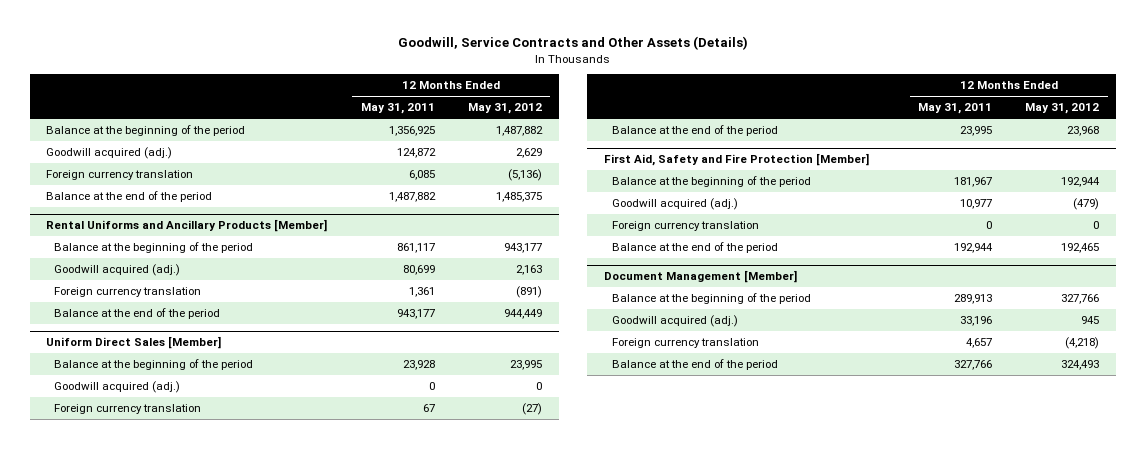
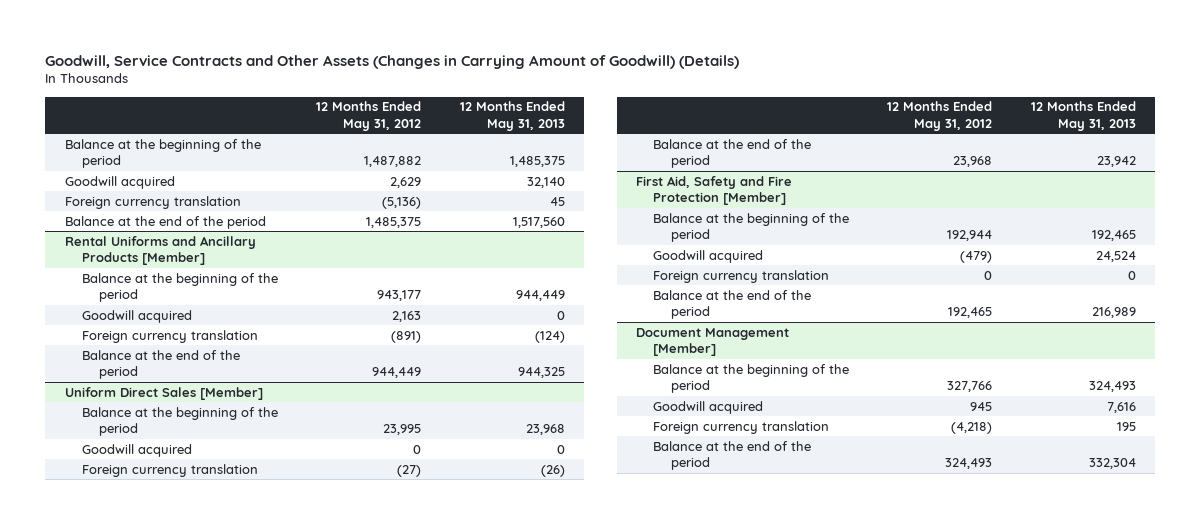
[397,36,748,51] Goodwill, Service Contracts and Other Assets (Details) -> [45,54,740,69] Goodwill, Service Contracts and Other Assets (Changes in Carrying Amount of Goodwill) (Details)
[360,103,435,115] May 31, 2011 -> none
none -> [459,101,565,131] 12 Months Ended May 31, 2013
[46,147,173,160] Goodwill acquired (adj.) -> [64,175,175,189] Goodwill acquired
[54,264,181,277] Goodwill acquired (adj.) -> [81,309,192,323] Goodwill acquired
[54,381,181,394] Goodwill acquired (adj.) -> [81,443,192,457] Goodwill acquired
[611,198,738,211] Goodwill acquired (adj.) -> [653,249,764,263] Goodwill acquired
[611,315,738,328] Goodwill acquired (adj.) -> [653,400,764,414] Goodwill acquired

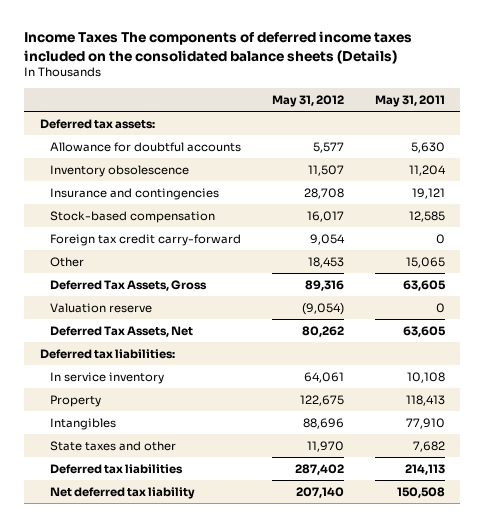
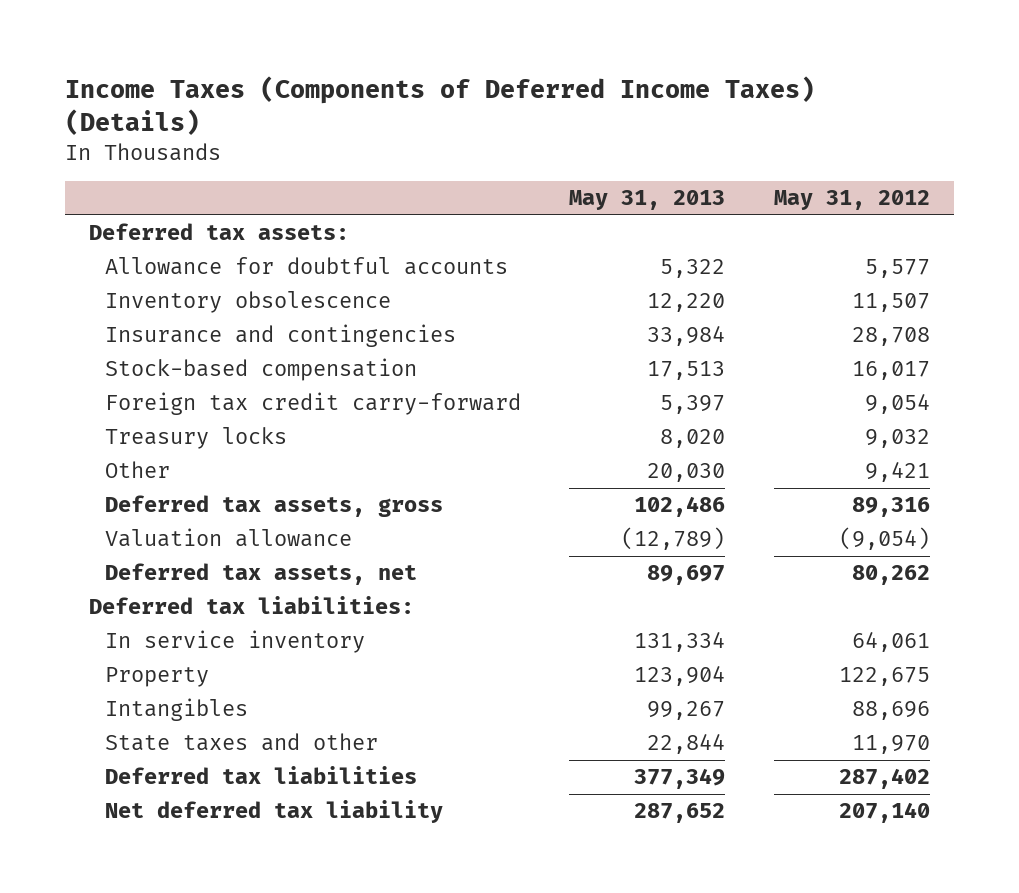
[24,31,413,64] Income Taxes The components of deferred income taxes included on the consolidated balance sheets (Details) -> [64,75,815,135] Income Taxes (Components of Deferred Income Taxes) (Details)
[374,95,445,108] May 31, 2011 -> none
none -> [569,190,726,211] May 31, 2013
none -> [104,427,287,450] Treasury locks
[307,256,344,268] 18,453 -> [865,462,931,483] 9,421
[50,279,208,291] Deferred Tax Assets, Gross -> [104,495,443,518] Deferred tax assets, gross
[50,302,153,313] Valuation reserve -> [104,528,352,548] Valuation allowance
[50,325,194,337] Deferred Tax Assets, Net -> [104,563,417,586] Deferred tax assets, net

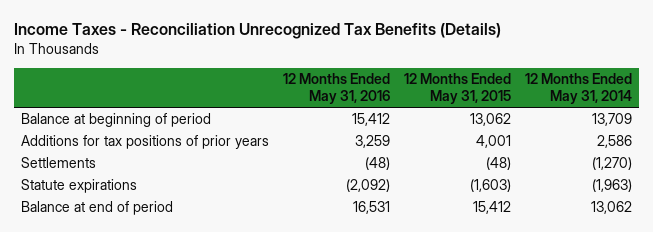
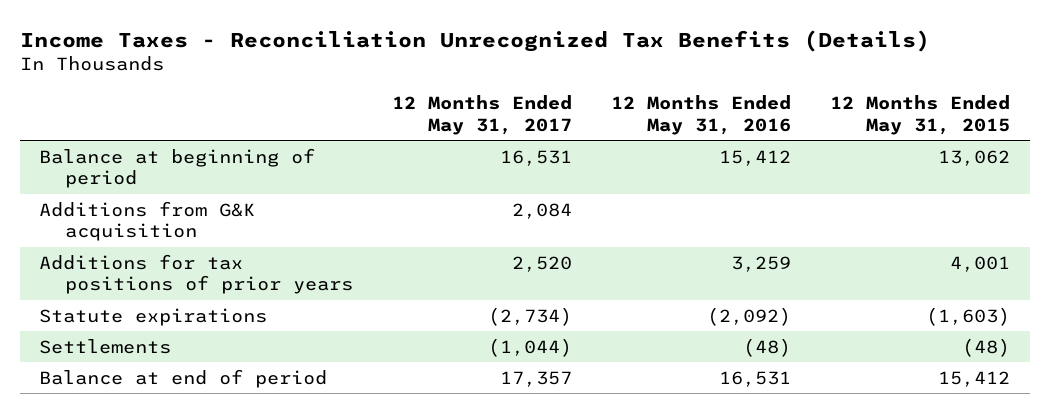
[525,73,633,105] 12 Months Ended May 31, 2014 -> none
none -> [392,95,573,135] 12 Months Ended May 31, 2017
none -> [39,200,256,242] Additions from G&K acquisition
[20,157,96,169] Settlements -> [39,338,172,354] Settlements

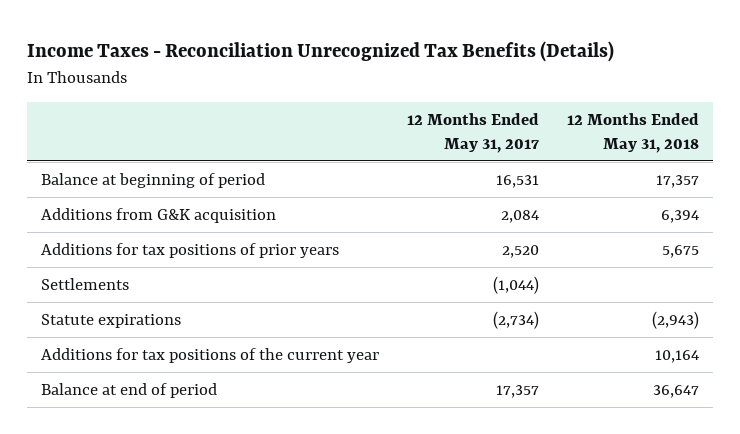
[611,95,792,135] 12 Months Ended May 31, 2016 -> none
[830,95,1011,135] 12 Months Ended May 31, 2015 -> none
none -> [566,113,699,153] 12 Months Ended May 31, 2018
[39,307,268,326] Statute expirations -> [41,313,182,328] Statute expirations
none -> [41,347,380,363] Additions for tax positions of the current year

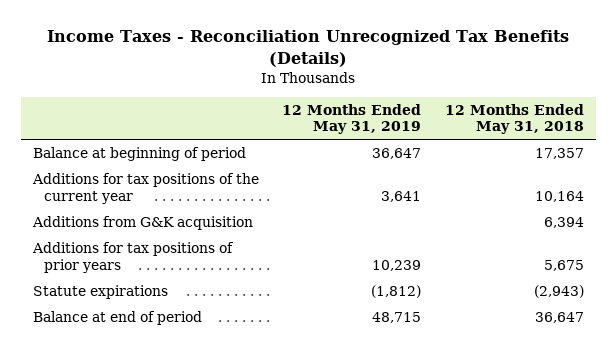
[406,113,539,153] 12 Months Ended May 31, 2017 -> none
none -> [282,103,422,135] 12 Months Ended May 31, 2019
[41,347,380,363] Additions for tax positions of the current year -> [31,173,259,204] Additions for tax positions of the current year
[41,277,130,290] Settlements -> none

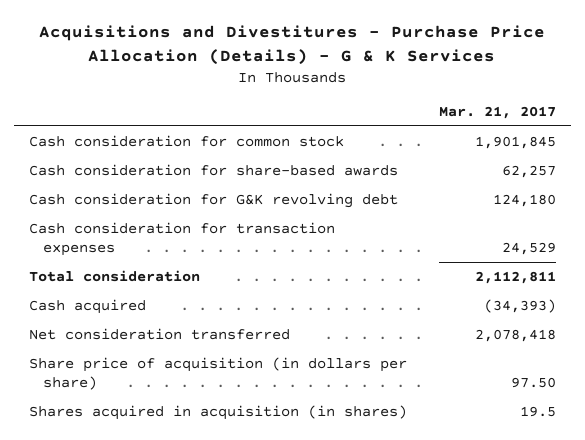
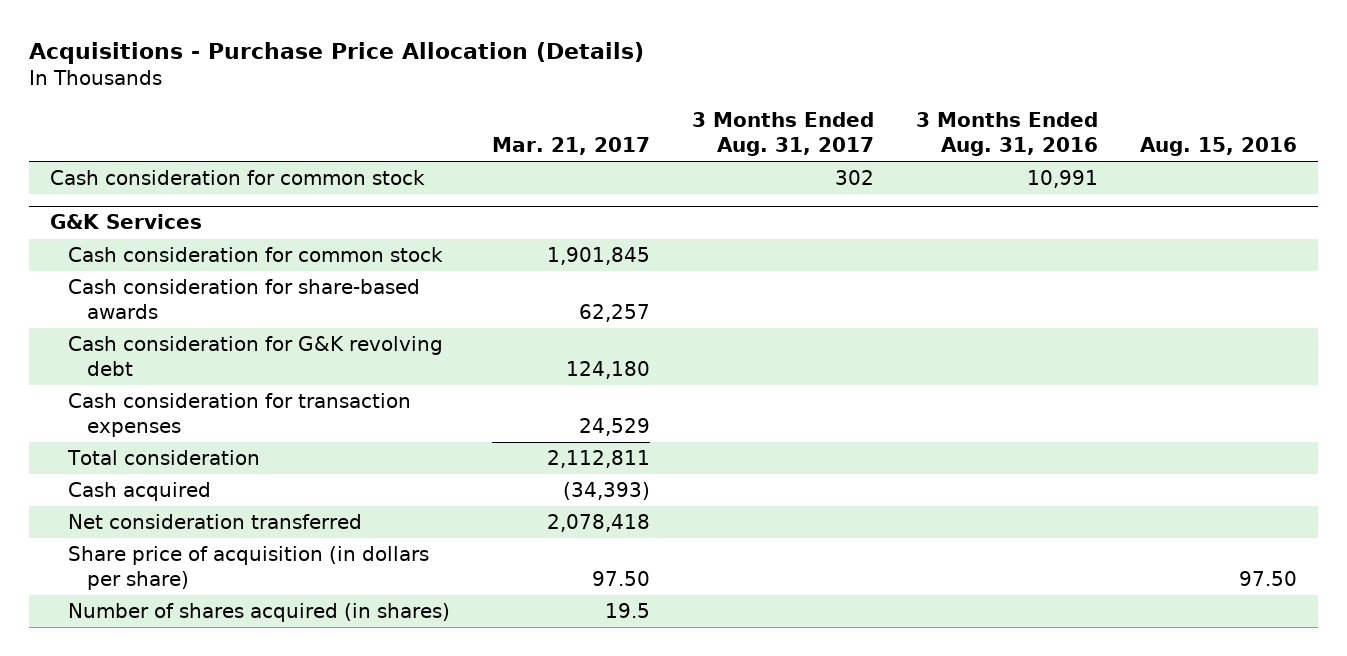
[39,25,546,65] Acquisitions and Divestitures - Purchase Price Allocation (Details) - G & K Services -> [28,41,644,64] Acquisitions - Purchase Price Allocation (Details)
none -> [692,112,875,156] 3 Months Ended Aug. 31, 2017
none -> [916,112,1099,156] 3 Months Ended Aug. 31, 2016
none -> [1140,136,1298,156] Aug. 15, 2016
none -> [49,170,425,186] Cash consideration for common stock
none -> [49,214,202,230] G&K Services
[29,404,408,420] Shares acquired in acquisition (in shares) -> [68,603,451,623] Number of shares acquired (in shares)

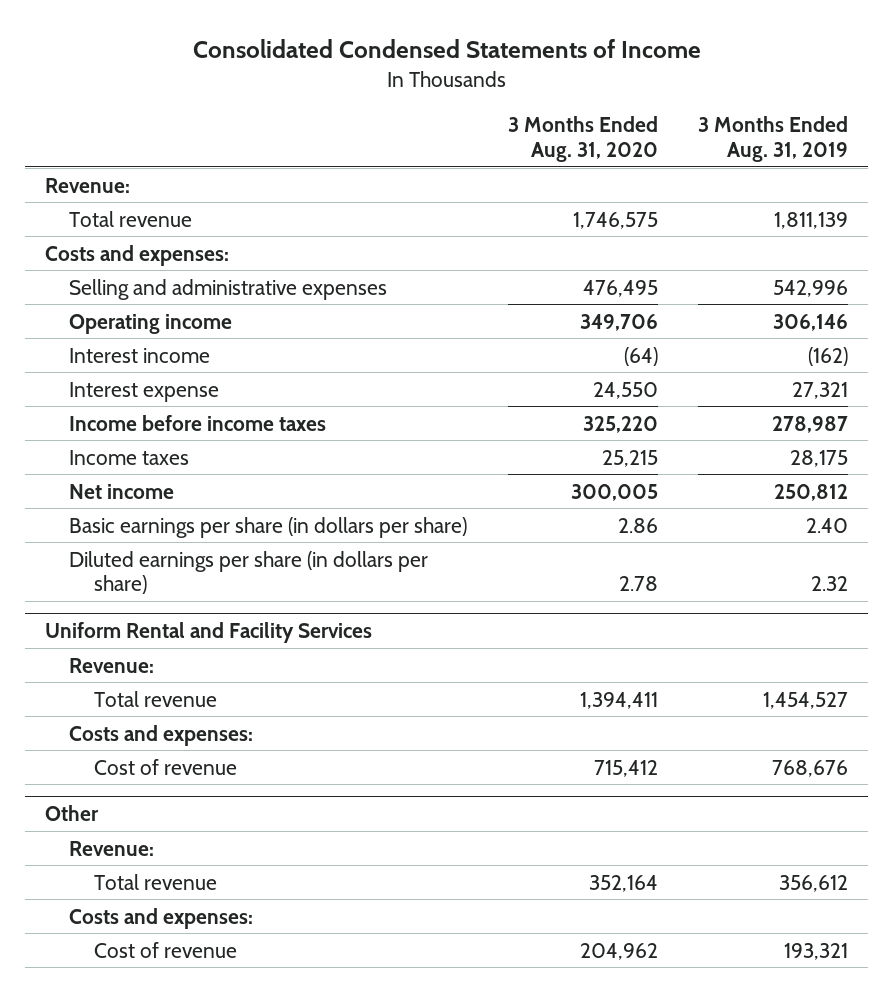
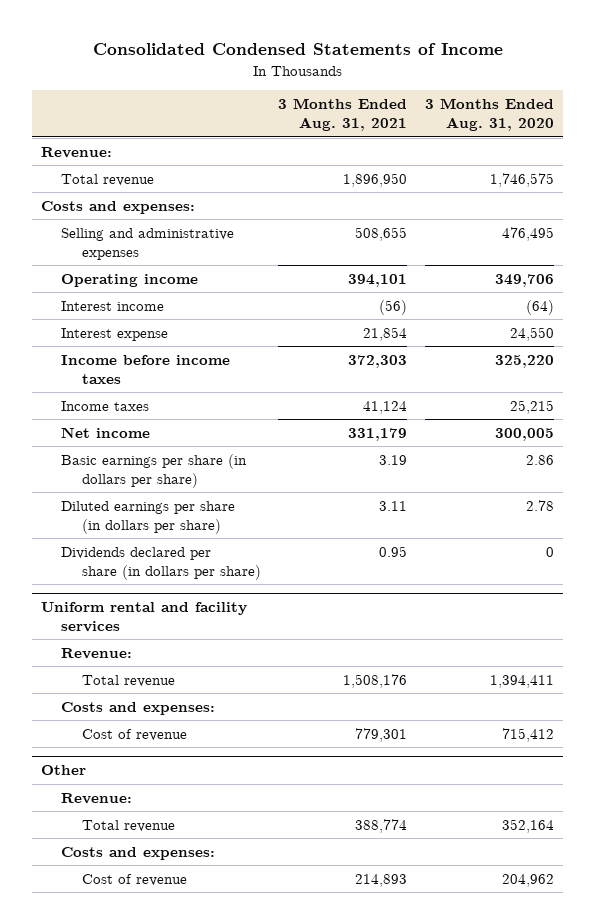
[697,116,848,162] 3 Months Ended Aug. 31, 2019 -> none
none -> [278,98,408,131] 3 Months Ended Aug. 31, 2021
none -> [61,546,261,580] Dividends declared per share (in dollars per share)
[45,621,373,643] Uniform Rental and Facility Services -> [41,602,248,632] Uniform rental and facility services

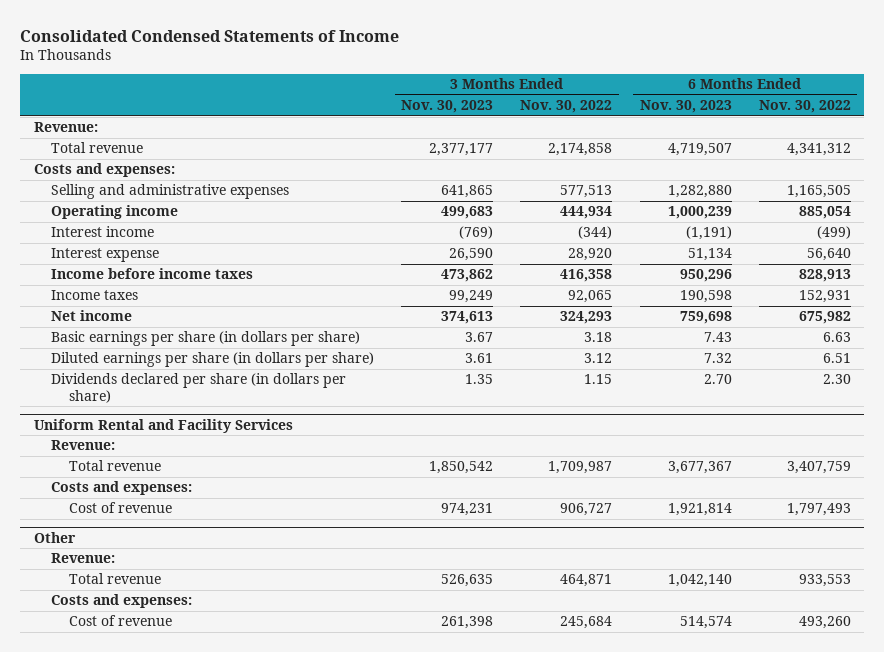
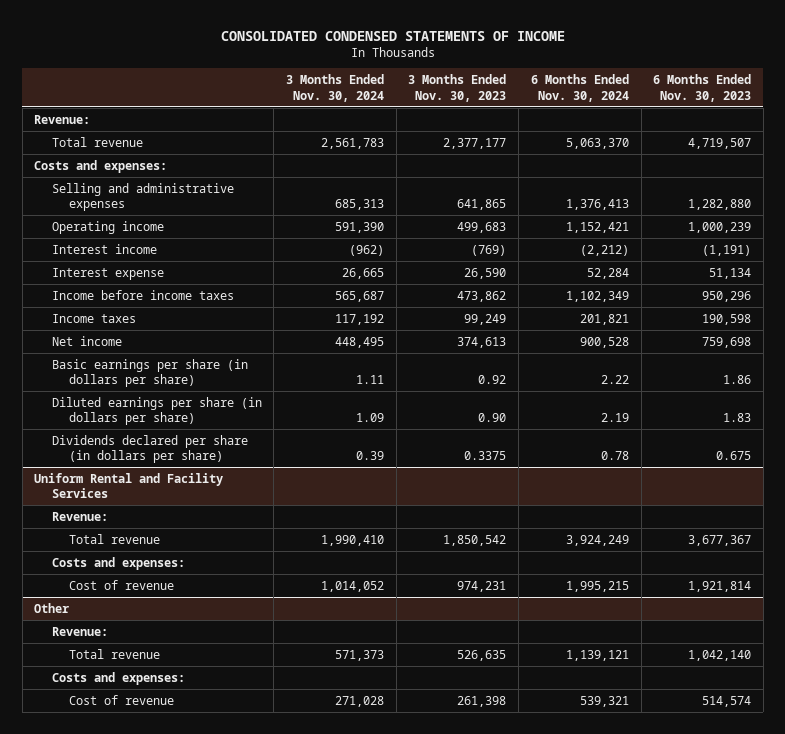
[20,29,400,42] Consolidated Condensed Statements of Income -> [220,30,565,41] CONSOLIDATED CONDENSED STATEMENTS OF INCOME
[520,100,613,114] Nov. 30, 2022 -> none
[758,100,851,114] Nov. 30, 2022 -> none
none -> [286,74,385,102] 3 Months Ended Nov. 30, 2024
none -> [530,74,629,102] 6 Months Ended Nov. 30, 2024
[465,332,494,343] 3.67 -> [478,375,507,385] 0.92
[703,332,732,343] 7.43 -> [723,375,752,385] 1.86
[465,353,494,364] 3.61 -> [478,413,507,423] 0.90
[703,353,732,364] 7.32 -> [723,413,752,423] 1.83
[465,374,494,385] 1.35 -> [464,451,507,461] 0.3375
[703,374,732,385] 2.70 -> [716,451,752,461] 0.675

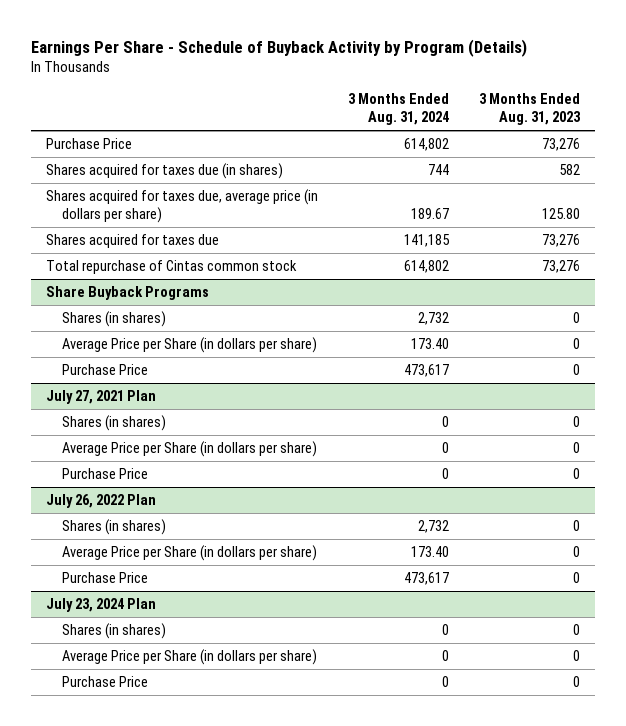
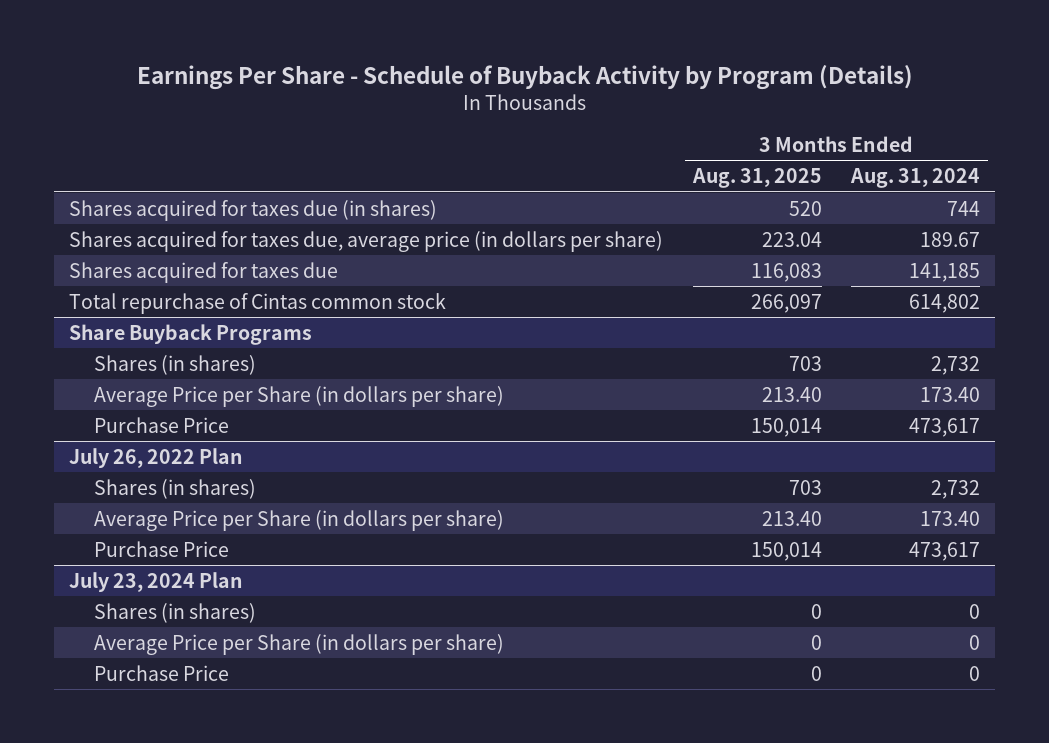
[478,93,581,126] 3 Months Ended Aug. 31, 2023 -> none
none -> [691,168,822,189] Aug. 31, 2025
[45,137,132,149] Purchase Price -> none
[45,389,156,404] July 27, 2021 Plan -> none
[62,414,167,431] Shares (in shares) -> none
[62,440,318,457] Average Price per Share (in dollars per share) -> none
[62,467,149,479] Purchase Price -> none

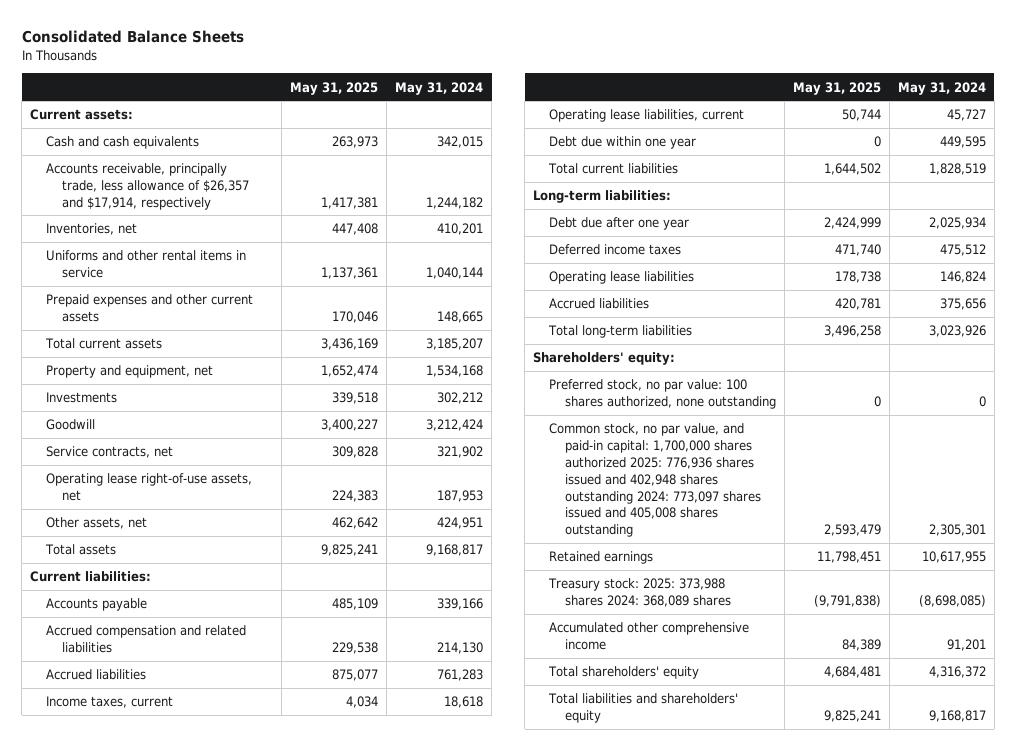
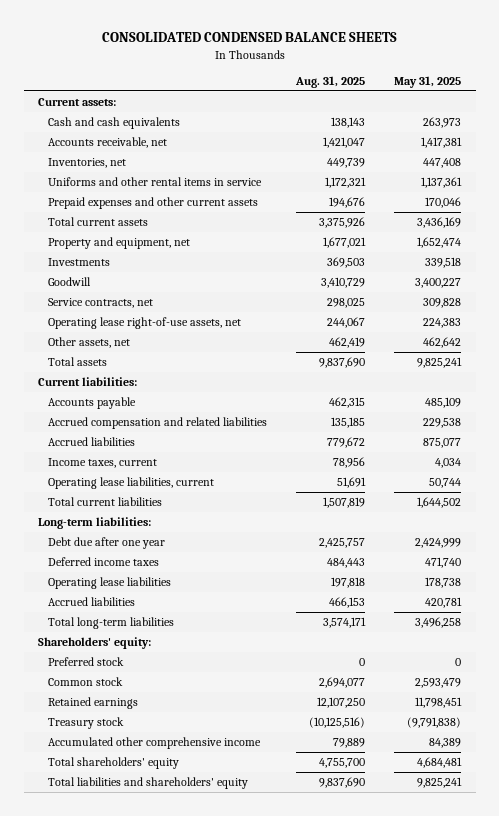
[21,30,244,44] Consolidated Balance Sheets -> [101,32,397,43] CONSOLIDATED CONDENSED BALANCE SHEETS
[395,81,484,95] May 31, 2024 -> none
none -> [295,75,366,88] Aug. 31, 2025
[46,163,250,210] Accounts receivable, principally trade, less allowance of $26,357 and $17,914, respectively -> [47,137,167,149] Accounts receivable, net
[549,136,697,150] Debt due within one year -> none
[549,379,777,410] Preferred stock, no par value: 100 shares authorized, none outstanding -> [47,657,124,667] Preferred stock
[549,423,762,538] Common stock, no par value, and paid-in capital: 1,700,000 shares authorized 2025: 776,936 shares issued and 402,948 shares outstanding 2024: 773,097 shares issued and 405,008 shares outstanding -> [47,677,123,687] Common stock
[548,578,732,608] Treasury stock: 2025: 373,988 shares 2024: 368,089 shares -> [47,717,124,730] Treasury stock

